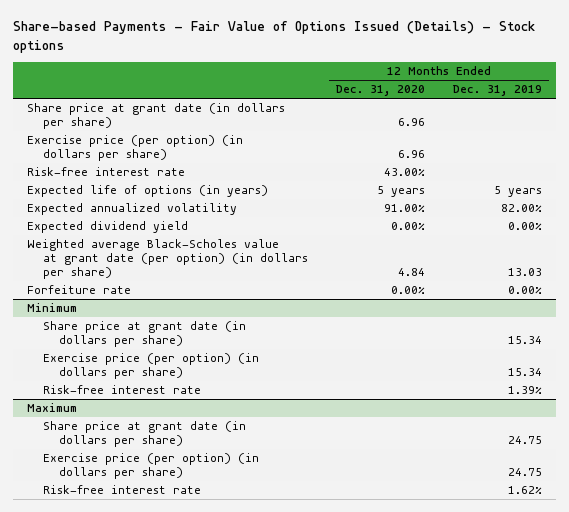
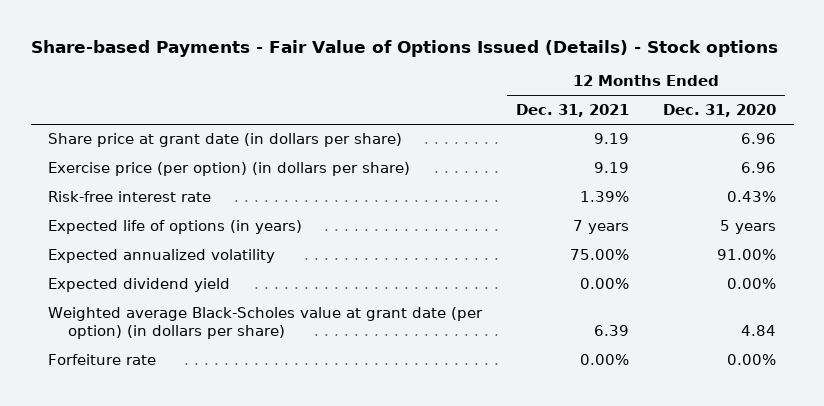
[453,85,543,97] Dec. 31, 2019 -> none
none -> [516,103,630,117] Dec. 31, 2021
[384,168,426,177] 43.00% -> [727,191,777,203] 0.43%
[26,303,77,313] Minimum -> none
[42,321,246,347] Share price at grant date (in dollars per share) -> none
[42,353,259,379] Exercise price (per option) (in dollars per share) -> none
[42,385,201,395] Risk-free interest rate -> none
[26,403,77,413] Maximum -> none
[42,421,246,447] Share price at grant date (in dollars per share) -> none
[42,453,259,479] Exercise price (per option) (in dollars per share) -> none
[42,485,201,495] Risk-free interest rate -> none

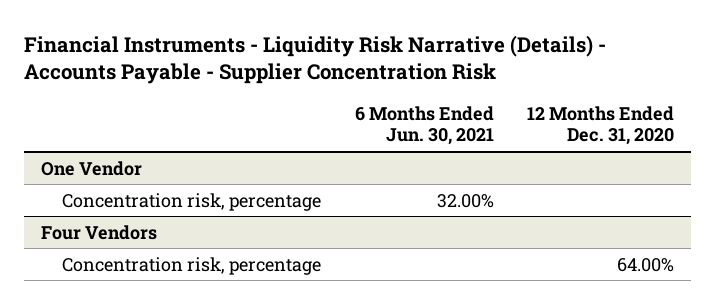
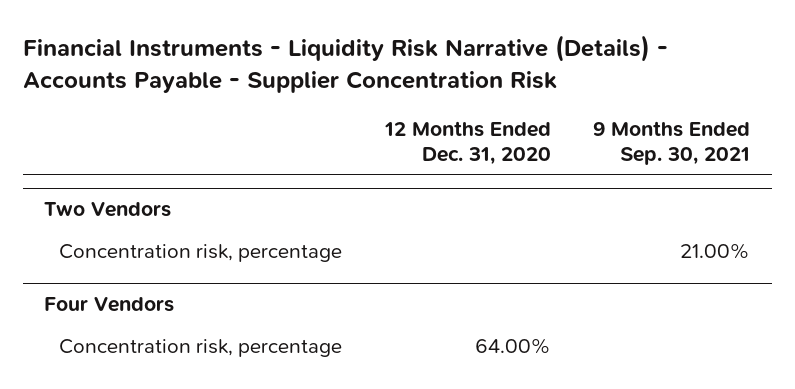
[354,105,494,146] 6 Months Ended Jun. 30, 2021 -> none
none -> [593,121,751,166] 9 Months Ended Sep. 30, 2021
[40,160,142,176] One Vendor -> [44,202,172,218] Two Vendors

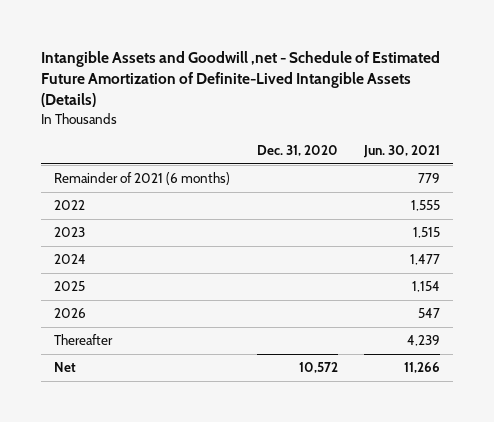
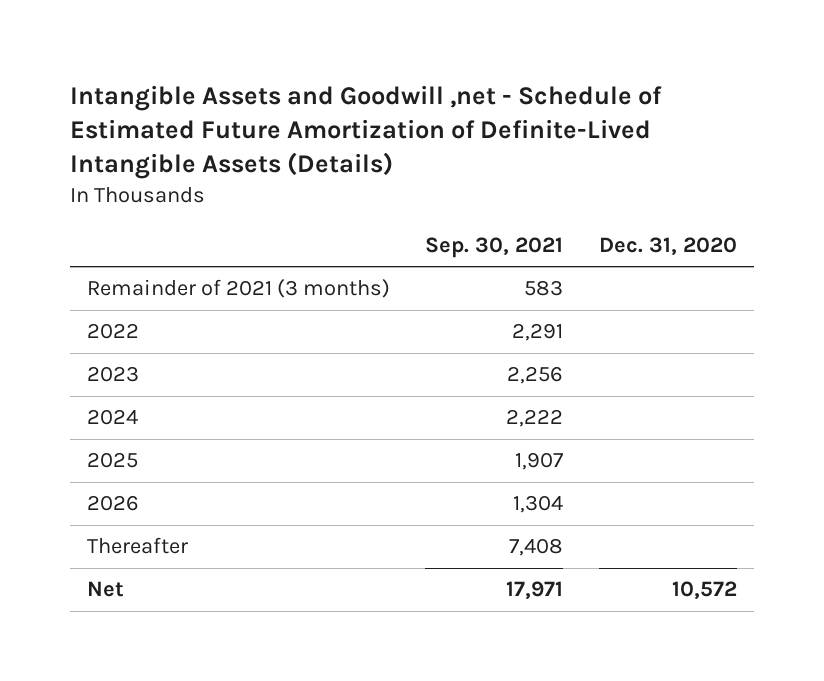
[362,145,440,159] Jun. 30, 2021 -> none
none -> [425,236,564,258] Sep. 30, 2021
[54,172,231,186] Remainder of 2021 (6 months) -> [87,279,391,299] Remainder of 2021 (3 months)

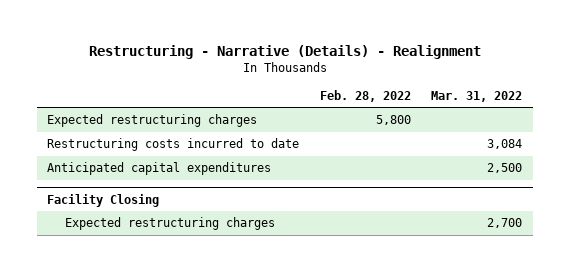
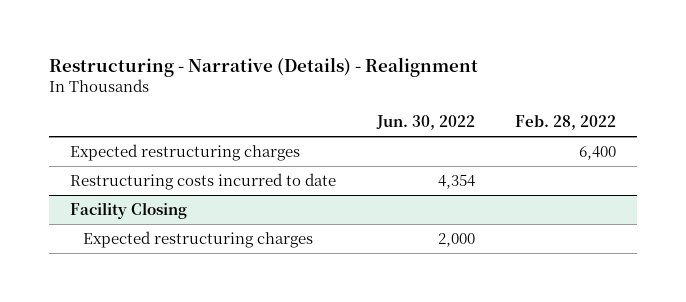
[431,91,523,103] Mar. 31, 2022 -> none
none -> [375,115,475,131] Jun. 30, 2022
[375,115,411,126] 5,800 -> [579,145,617,160] 6,400
[47,162,272,176] Anticipated capital expenditures -> none

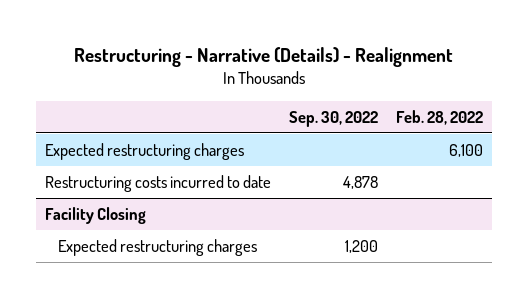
[375,115,475,131] Jun. 30, 2022 -> none
none -> [289,110,379,127] Sep. 30, 2022
[579,145,617,160] 6,400 -> [448,143,483,157] 6,100

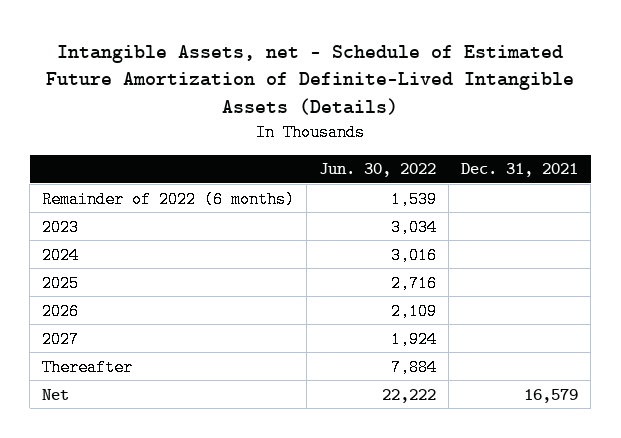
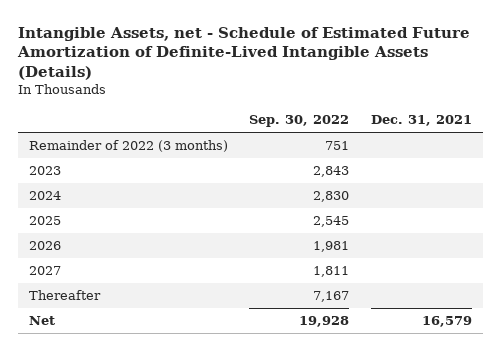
[319,163,437,178] Jun. 30, 2022 -> none
none -> [249,115,350,128] Sep. 30, 2022
[42,190,296,208] Remainder of 2022 (6 months) -> [28,140,228,153] Remainder of 2022 (3 months)

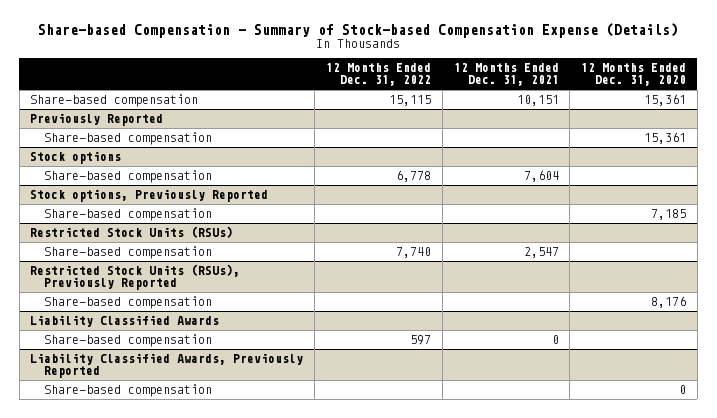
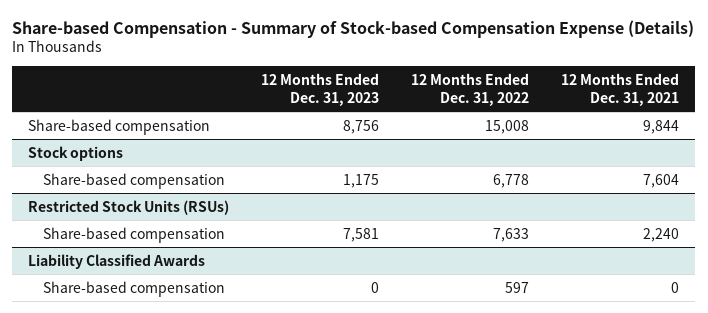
[581,62,687,87] 12 Months Ended Dec. 31, 2020 -> none
none -> [261,72,380,106] 12 Months Ended Dec. 31, 2023
[30,113,164,127] Previously Reported -> none
[43,132,212,146] Share-based compensation -> none
[388,95,431,107] 15,115 -> [485,119,530,134] 15,008
[516,95,559,107] 10,151 -> [643,119,680,134] 9,844
[30,189,269,203] Stock options, Previously Reported -> none
[43,208,212,222] Share-based compensation -> none
[30,264,241,291] Restricted Stock Units (RSUs), Previously Reported -> none
[43,296,212,310] Share-based compensation -> none
[395,247,431,259] 7,740 -> [493,227,530,242] 7,633
[523,247,559,259] 2,547 -> [643,227,680,242] 2,240
[30,353,304,379] Liability Classified Awards, Previously Reported -> none
[43,384,212,398] Share-based compensation -> none

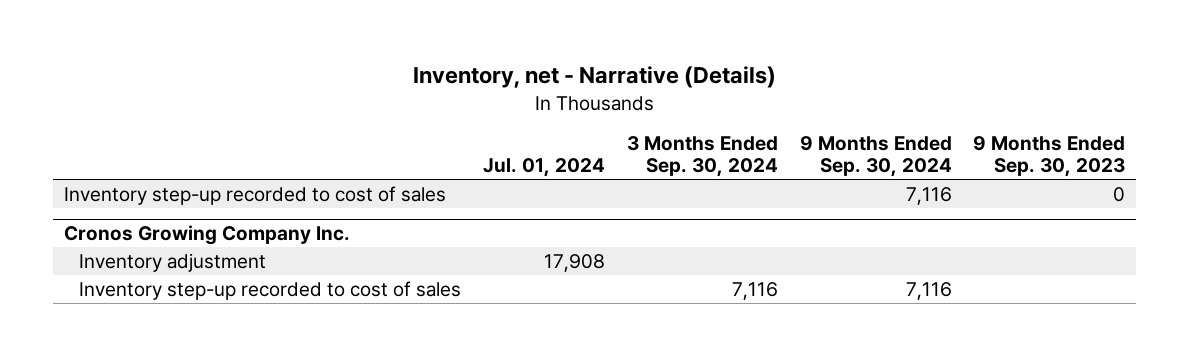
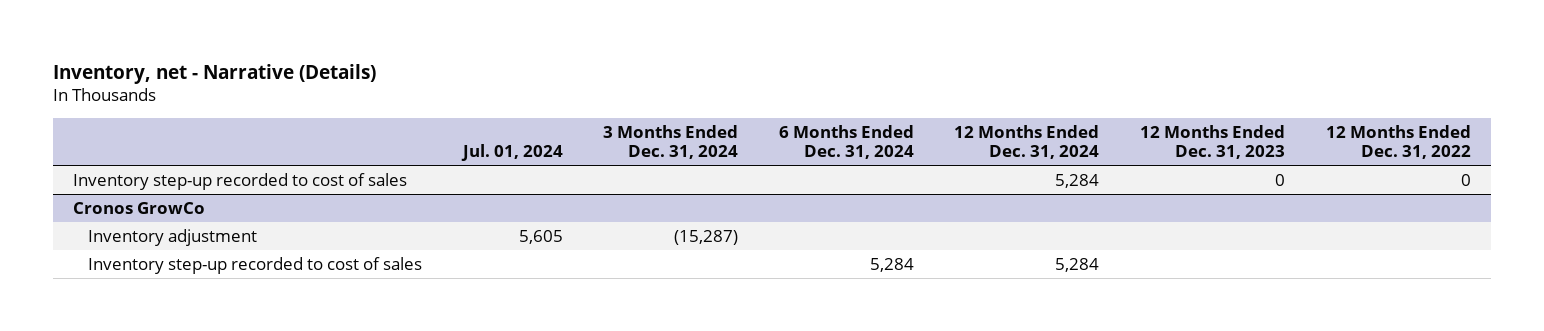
[626,135,778,178] 3 Months Ended Sep. 30, 2024 -> none
[799,135,952,178] 9 Months Ended Sep. 30, 2024 -> none
[973,135,1126,178] 9 Months Ended Sep. 30, 2023 -> none
none -> [603,124,739,159] 3 Months Ended Dec. 31, 2024
none -> [778,124,914,159] 6 Months Ended Dec. 31, 2024
none -> [954,124,1100,159] 12 Months Ended Dec. 31, 2024
none -> [1140,124,1286,159] 12 Months Ended Dec. 31, 2023
none -> [1325,124,1471,159] 12 Months Ended Dec. 31, 2022
[64,225,351,246] Cronos Growing Company Inc. -> [73,201,206,214] Cronos GrowCo
[543,253,605,272] 17,908 -> [518,229,563,244] 5,605

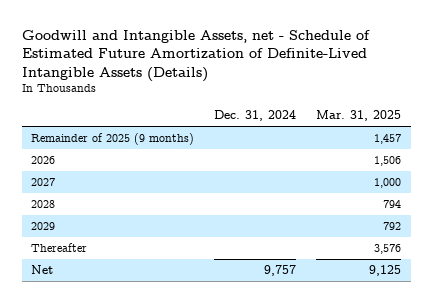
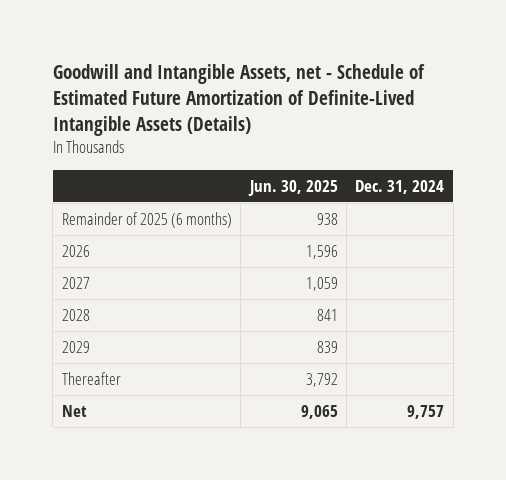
[315,110,401,122] Mar. 31, 2025 -> none
none -> [247,179,338,196] Jun. 30, 2025
[31,133,195,146] Remainder of 2025 (9 months) -> [61,211,232,228] Remainder of 2025 (6 months)

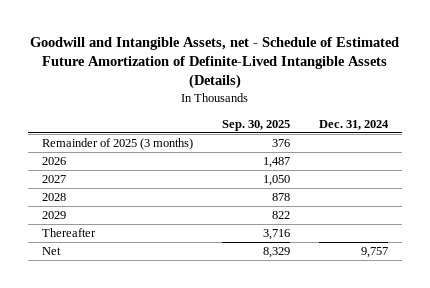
[247,179,338,196] Jun. 30, 2025 -> none
none -> [221,119,290,131] Sep. 30, 2025
[61,211,232,228] Remainder of 2025 (6 months) -> [42,138,194,151] Remainder of 2025 (3 months)

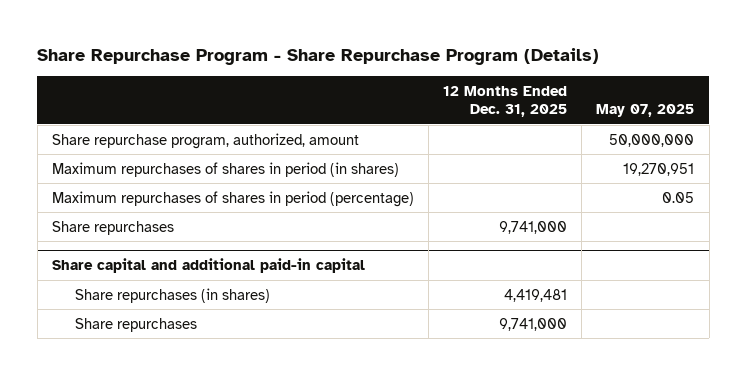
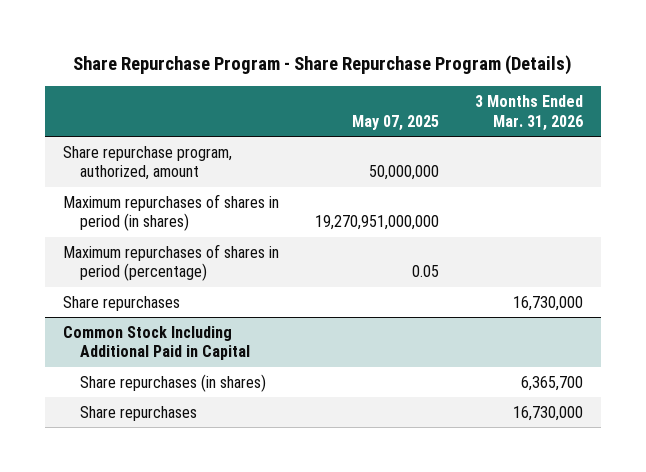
[443,85,568,118] 12 Months Ended Dec. 31, 2025 -> none
none -> [475,95,584,131] 3 Months Ended Mar. 31, 2026
[623,162,695,176] 19,270,951 -> [315,215,440,231] 19,270,951,000,000
[51,258,365,274] Share capital and additional paid-in capital -> [63,325,250,361] Common Stock Including Additional Paid in Capital

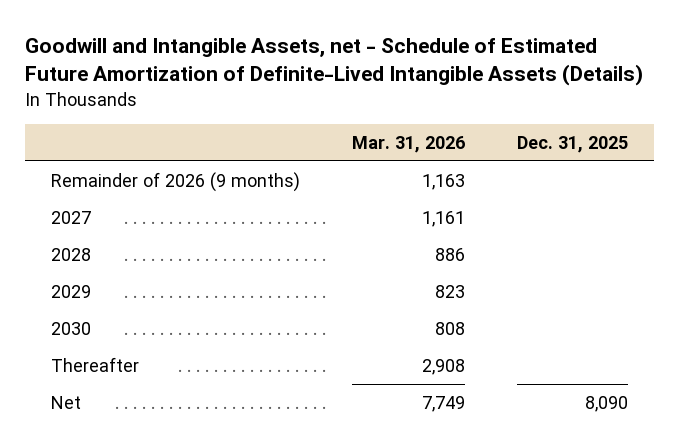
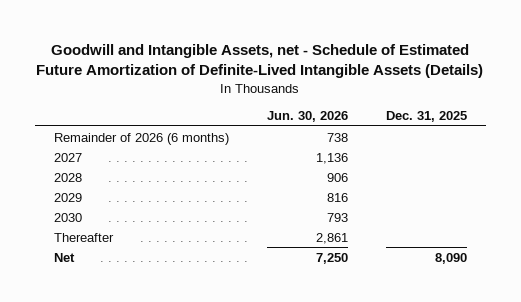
[352,135,466,153] Mar. 31, 2026 -> none
none -> [266,111,348,123] Jun. 30, 2026
[51,171,301,192] Remainder of 2026 (9 months) -> [54,132,230,145] Remainder of 2026 (6 months)

